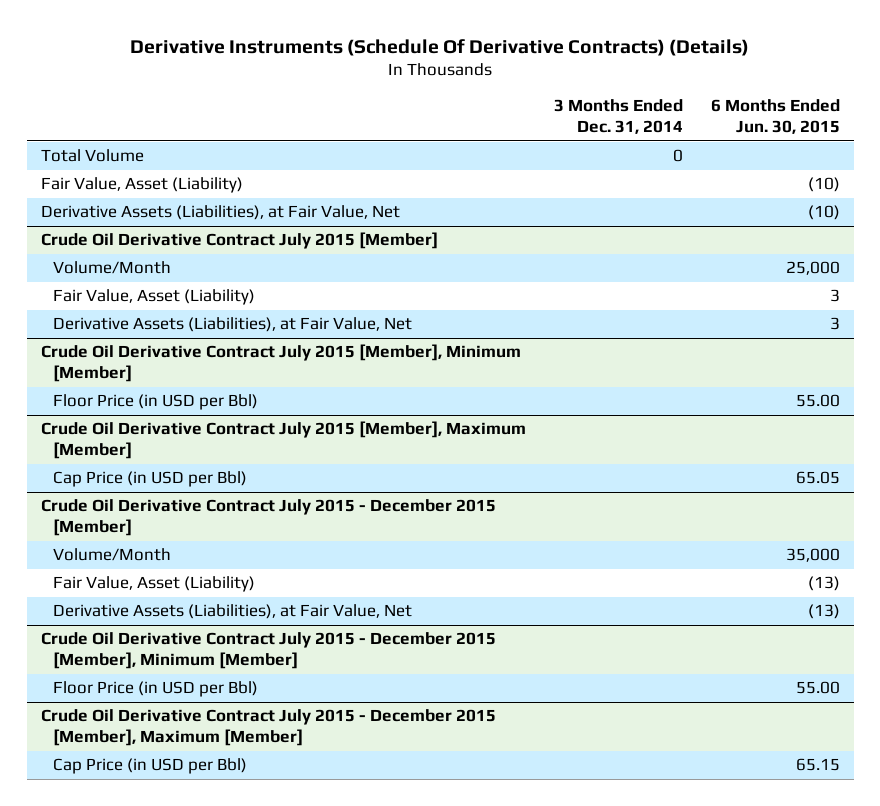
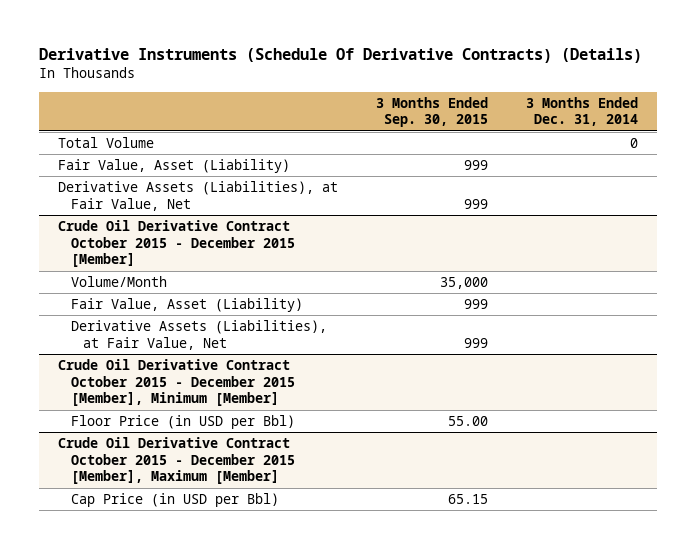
[710,99,840,135] 6 Months Ended Jun. 30, 2015 -> none
none -> [376,96,489,128] 3 Months Ended Sep. 30, 2015
[40,232,438,250] Crude Oil Derivative Contract July 2015 [Member] -> none
[52,261,171,275] Volume/Month -> none
[52,289,255,306] Fair Value, Asset (Liability) -> none
[52,317,412,333] Derivative Assets (Liabilities), at Fair Value, Net -> none
[40,344,521,383] Crude Oil Derivative Contract July 2015 [Member], Minimum [Member] -> none
[52,394,258,411] Floor Price (in USD per Bbl) -> none
[40,421,526,460] Crude Oil Derivative Contract July 2015 [Member], Maximum [Member] -> none
[52,471,247,488] Cap Price (in USD per Bbl) -> none
[40,499,496,537] Crude Oil Derivative Contract July 2015 - December 2015 [Member] -> [58,219,295,268] Crude Oil Derivative Contract October 2015 - December 2015 [Member]
[40,632,496,670] Crude Oil Derivative Contract July 2015 - December 2015 [Member], Minimum [Member] -> [58,358,295,407] Crude Oil Derivative Contract October 2015 - December 2015 [Member], Minimum [Member]
[40,709,496,747] Crude Oil Derivative Contract July 2015 - December 2015 [Member], Maximum [Member] -> [58,436,295,485] Crude Oil Derivative Contract October 2015 - December 2015 [Member], Maximum [Member]

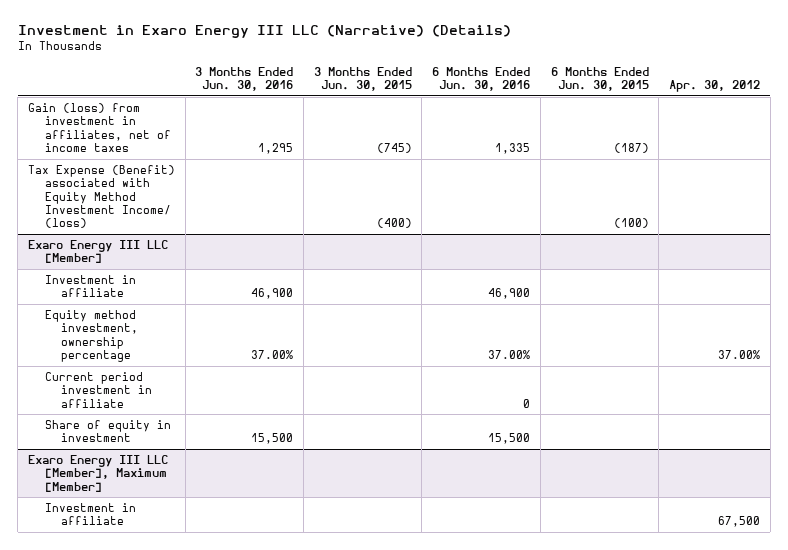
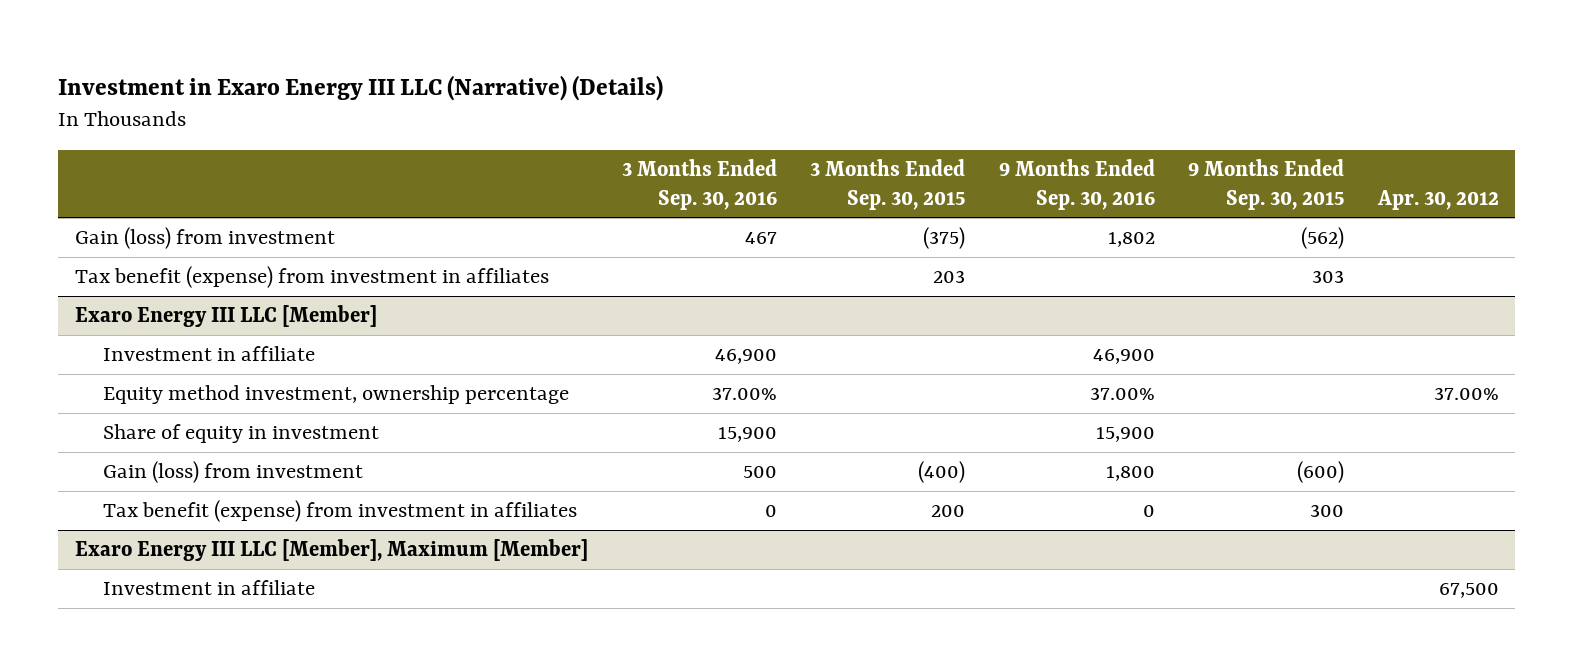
[195,66,294,92] 3 Months Ended Jun. 30, 2016 -> none
[313,66,412,92] 3 Months Ended Jun. 30, 2015 -> none
[432,66,531,92] 6 Months Ended Jun. 30, 2016 -> none
[550,66,649,92] 6 Months Ended Jun. 30, 2015 -> none
none -> [621,158,777,210] 3 Months Ended Sep. 30, 2016
none -> [810,158,966,210] 3 Months Ended Sep. 30, 2015
none -> [998,158,1155,210] 9 Months Ended Sep. 30, 2016
none -> [1188,158,1345,210] 9 Months Ended Sep. 30, 2015
[27,103,171,153] Gain (loss) from investment in affiliates, net of income taxes -> [74,226,335,249] Gain (loss) from investment
[27,165,175,229] Tax Expense (Benefit) associated with Equity Method Investment Income/ (loss) -> [74,265,549,288] Tax benefit (expense) from investment in affiliates
[44,372,153,408] Current period investment in affiliate -> none
none -> [103,460,364,483] Gain (loss) from investment
none -> [103,499,578,522] Tax benefit (expense) from investment in affiliates

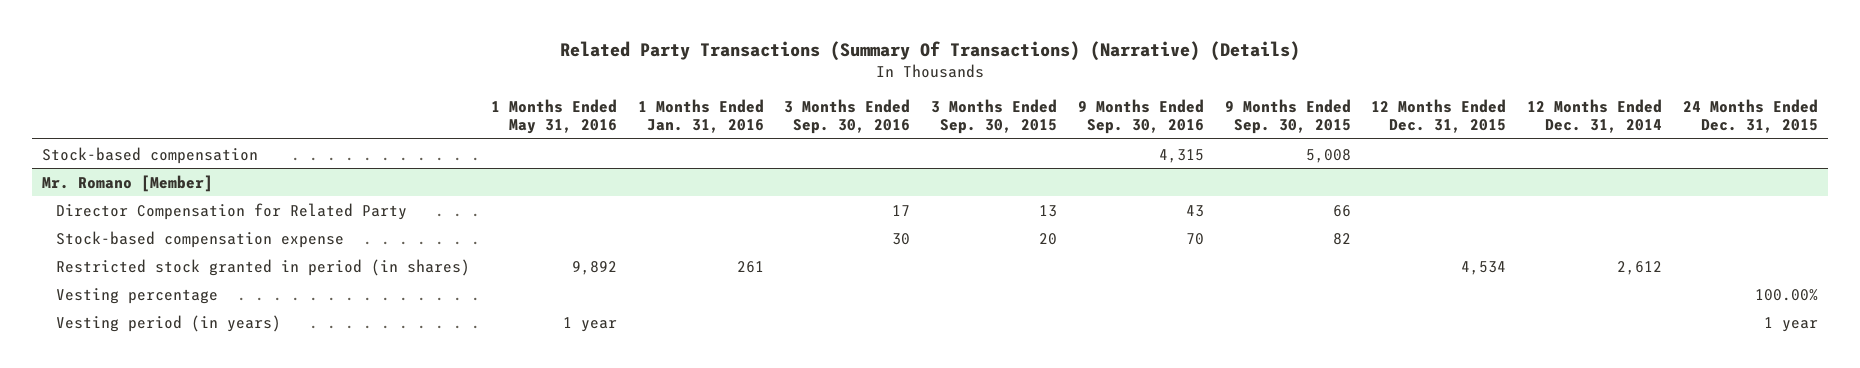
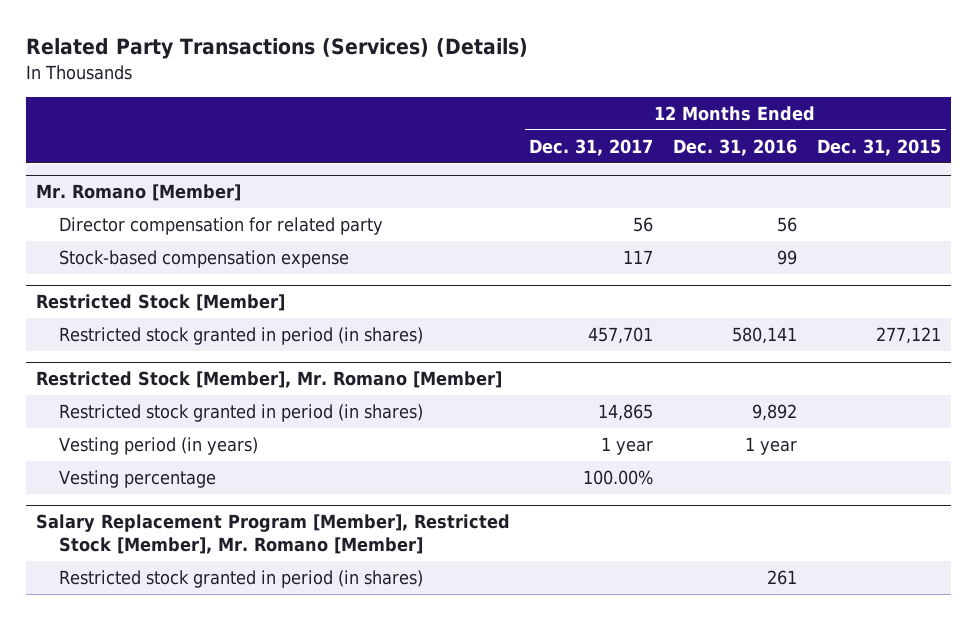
[560,40,1301,61] Related Party Transactions (Summary Of Transactions) (Narrative) (Details) -> [25,38,528,60] Related Party Transactions (Services) (Details)
[490,98,617,135] 1 Months Ended May 31, 2016 -> none
[637,98,764,134] 1 Months Ended Jan. 31, 2016 -> none
[784,98,911,135] 3 Months Ended Sep. 30, 2016 -> none
[931,98,1058,135] 3 Months Ended Sep. 30, 2015 -> none
[1077,98,1204,135] 9 Months Ended Sep. 30, 2016 -> none
[1224,98,1351,135] 9 Months Ended Sep. 30, 2015 -> none
[1527,98,1663,134] 12 Months Ended Dec. 31, 2014 -> none
[1683,98,1819,134] 24 Months Ended Dec. 31, 2015 -> none
none -> [529,138,654,156] Dec. 31, 2017
none -> [673,138,798,156] Dec. 31, 2016
[42,146,259,164] Stock-based compensation -> none
[55,202,407,220] Director Compensation for Related Party -> [58,217,383,236] Director compensation for related party
[55,258,470,276] Restricted stock granted in period (in shares) -> none
[55,287,218,304] Vesting percentage -> none
[55,314,281,332] Vesting period (in years) -> none
none -> [35,294,285,312] Restricted Stock [Member]
none -> [58,327,423,346] Restricted stock granted in period (in shares)
none -> [35,371,502,389] Restricted Stock [Member], Mr. Romano [Member]
none -> [58,404,423,423] Restricted stock granted in period (in shares)
none -> [58,437,258,456] Vesting period (in years)
none -> [58,470,216,489] Vesting percentage
none -> [35,514,510,554] Salary Replacement Program [Member], Restricted Stock [Member], Mr. Romano [Member]
none -> [58,570,423,589] Restricted stock granted in period (in shares)

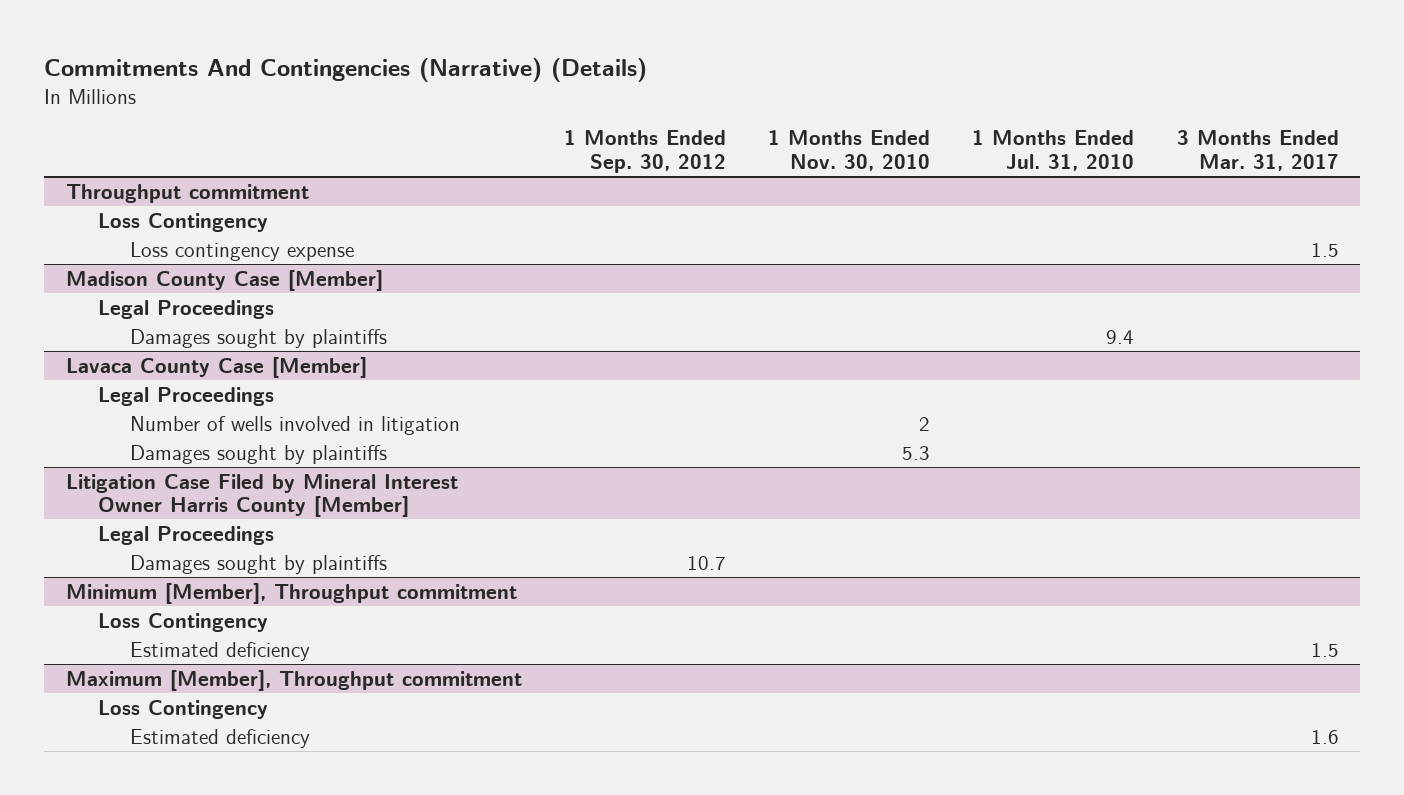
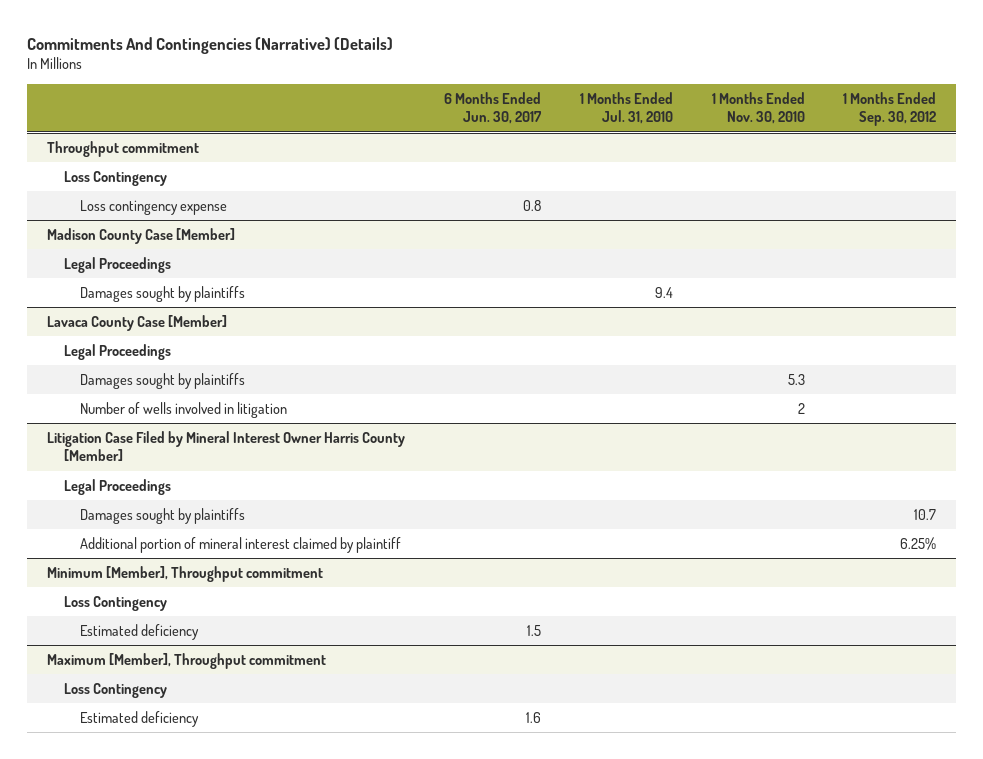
[1176,130,1339,172] 3 Months Ended Mar. 31, 2017 -> none
none -> [443,91,542,125] 6 Months Ended Jun. 30, 2017
[130,415,461,435] Number of wells involved in litigation -> [80,401,288,418] Number of wells involved in litigation
none -> [80,536,402,553] Additional portion of mineral interest claimed by plaintiff

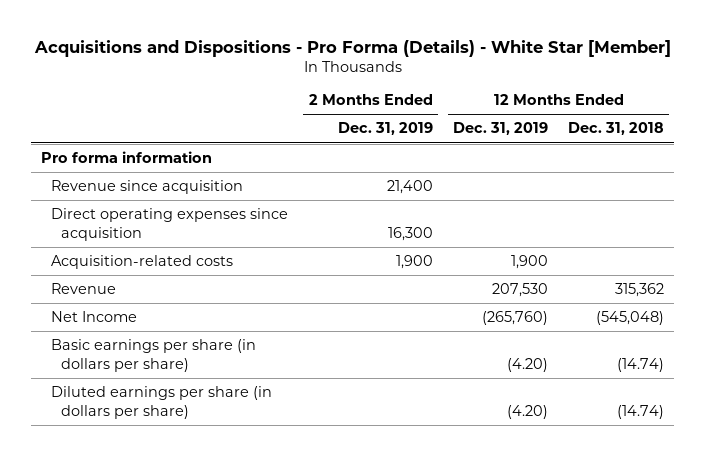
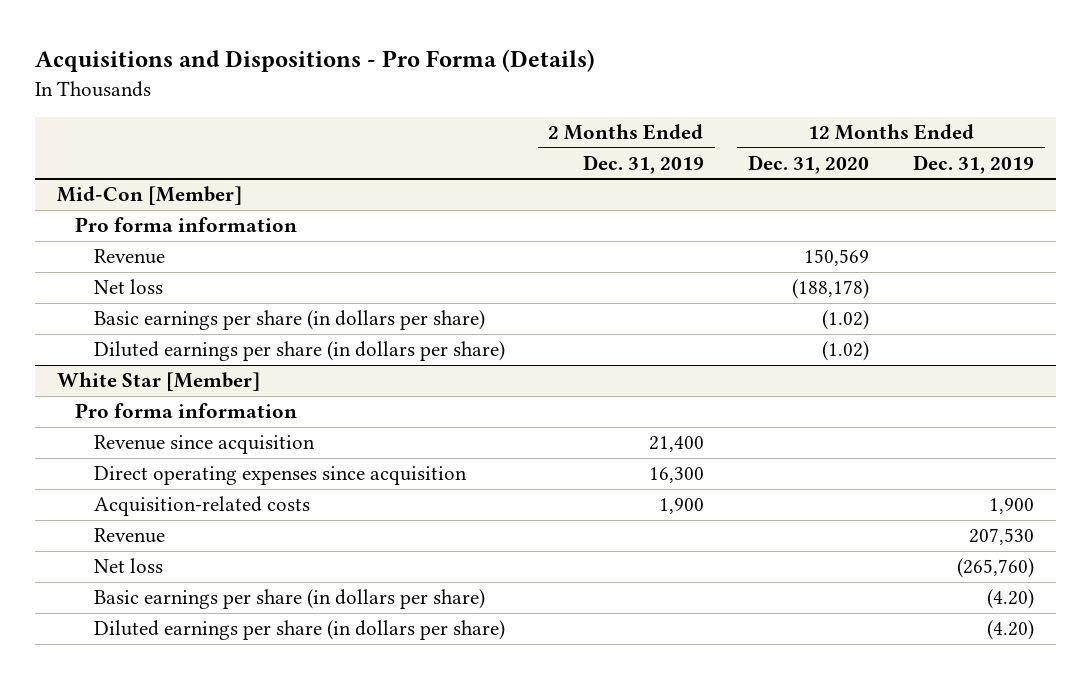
[33,39,671,57] Acquisitions and Dispositions - Pro Forma (Details) - White Star [Member] -> [34,49,595,73] Acquisitions and Dispositions - Pro Forma (Details)
[568,122,665,136] Dec. 31, 2018 -> none
none -> [748,154,870,174] Dec. 31, 2020
none -> [57,186,243,206] Mid-Con [Member]
none -> [75,217,298,233] Pro forma information
none -> [93,249,165,265] Revenue
none -> [93,279,163,295] Net loss
none -> [93,310,485,331] Basic earnings per share (in dollars per share)
none -> [93,341,505,362] Diluted earnings per share (in dollars per share)
none -> [57,372,261,392] White Star [Member]
[51,311,138,323] Net Income -> [93,558,163,574] Net loss

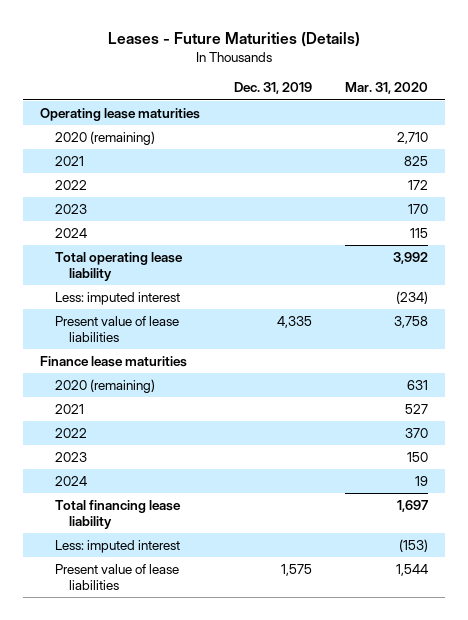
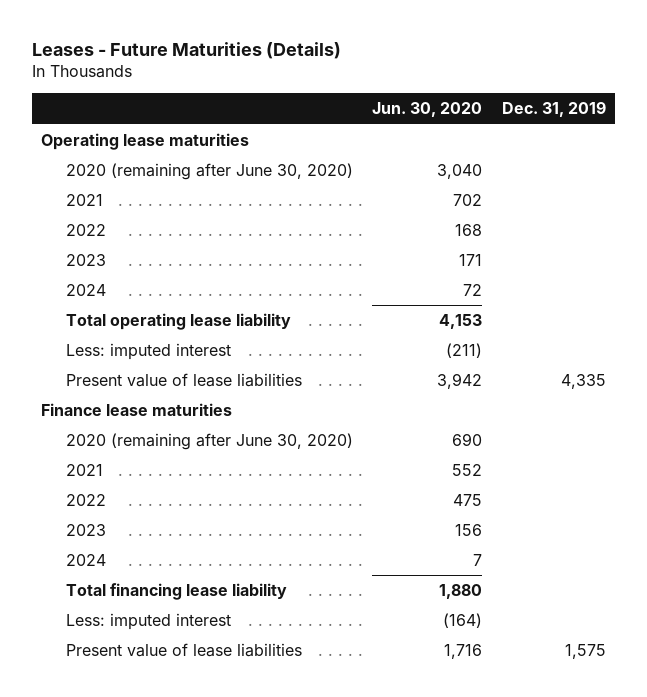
[345,82,429,95] Mar. 31, 2020 -> none
none -> [372,102,483,118] Jun. 30, 2020
[54,131,155,146] 2020 (remaining) -> [66,163,354,181] 2020 (remaining after June 30, 2020)
[54,379,155,394] 2020 (remaining) -> [66,433,354,451] 2020 (remaining after June 30, 2020)

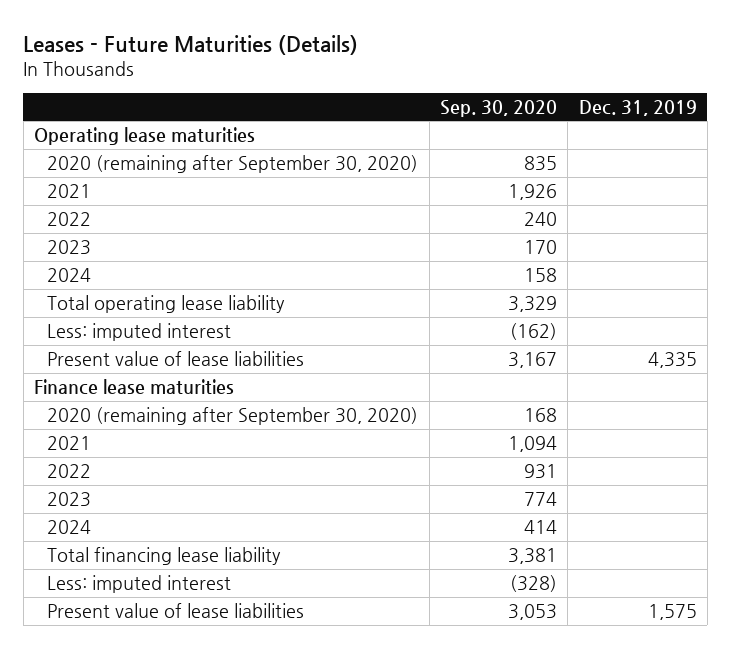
[372,102,483,118] Jun. 30, 2020 -> none
none -> [439,99,557,117] Sep. 30, 2020
[66,163,354,181] 2020 (remaining after June 30, 2020) -> [47,155,419,174] 2020 (remaining after September 30, 2020)
[66,433,354,451] 2020 (remaining after June 30, 2020) -> [47,407,419,426] 2020 (remaining after September 30, 2020)

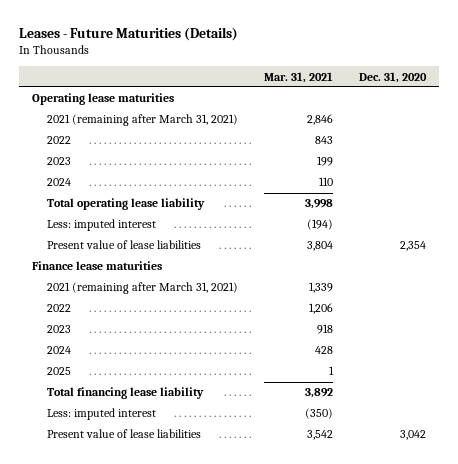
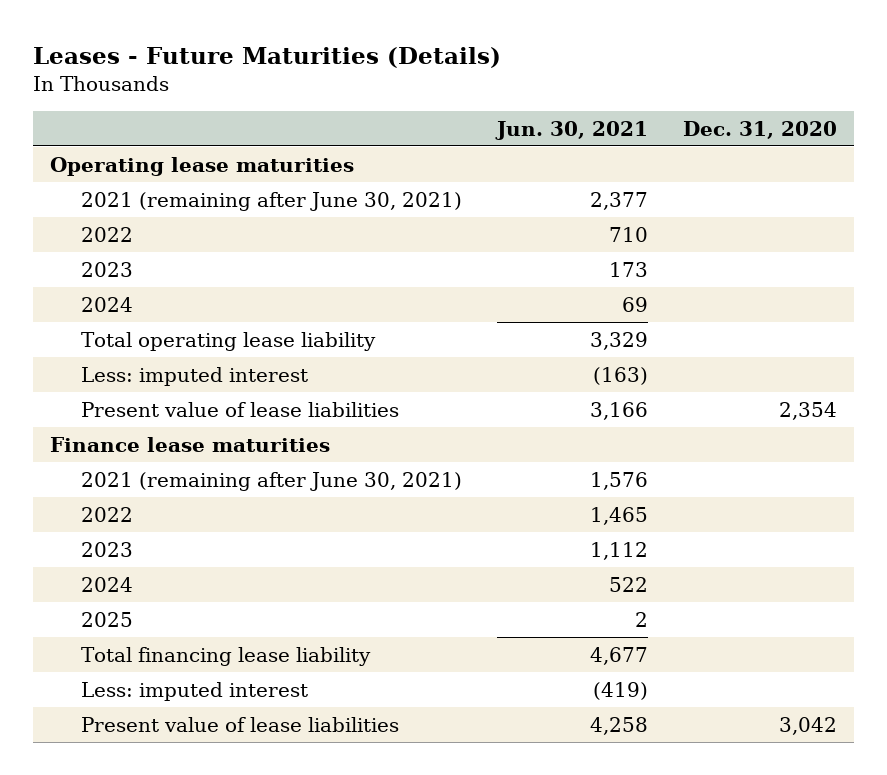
[264,71,334,83] Mar. 31, 2021 -> none
none -> [495,120,649,140] Jun. 30, 2021
[47,114,239,127] 2021 (remaining after March 31, 2021) -> [81,191,463,211] 2021 (remaining after June 30, 2021)
[47,282,239,295] 2021 (remaining after March 31, 2021) -> [81,471,463,491] 2021 (remaining after June 30, 2021)

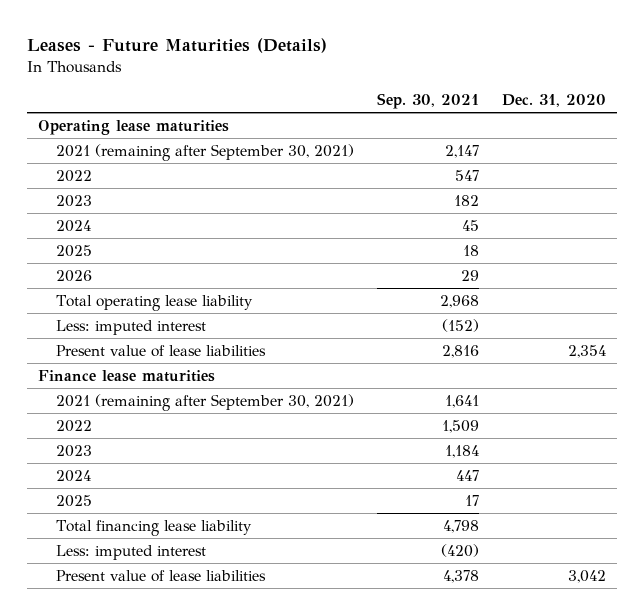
[495,120,649,140] Jun. 30, 2021 -> none
none -> [377,93,480,110] Sep. 30, 2021
[81,191,463,211] 2021 (remaining after June 30, 2021) -> [56,143,355,161] 2021 (remaining after September 30, 2021)
none -> [56,244,93,257] 2025
none -> [56,269,93,282] 2026
[81,471,463,491] 2021 (remaining after June 30, 2021) -> [56,393,355,411] 2021 (remaining after September 30, 2021)

